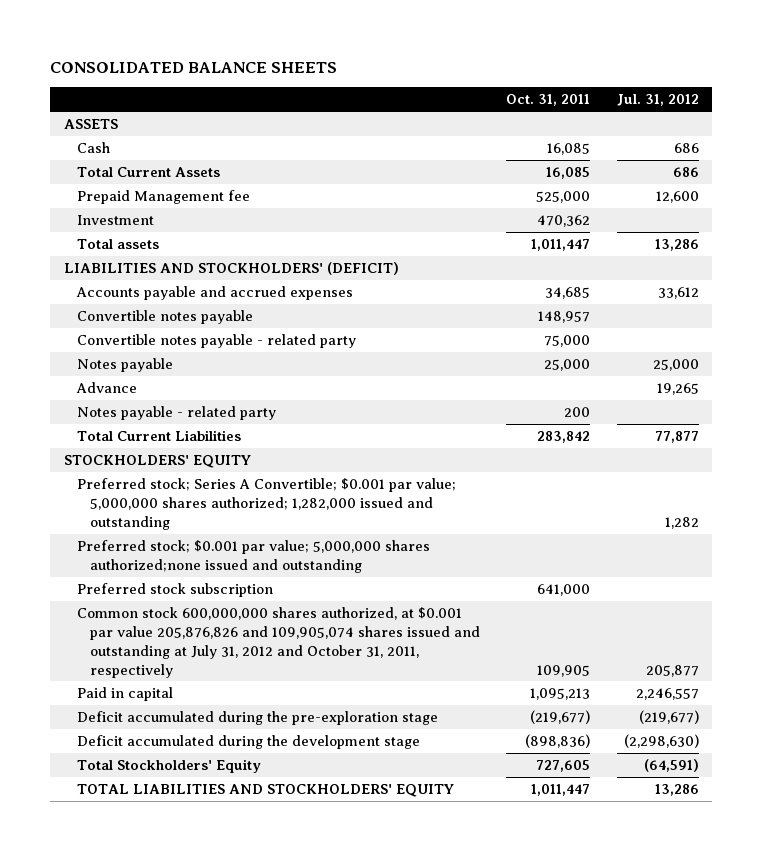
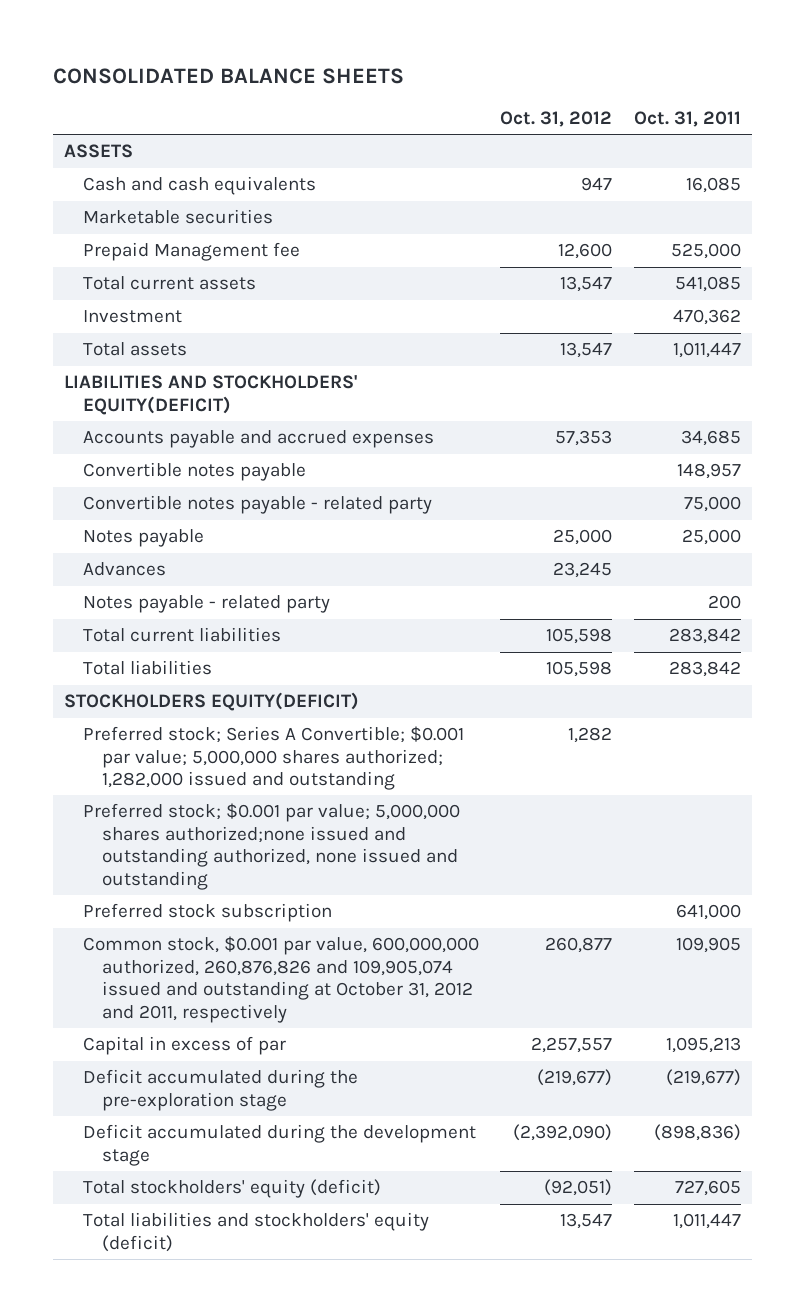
[616,94,699,107] Jul. 31, 2012 -> none
none -> [500,111,613,128] Oct. 31, 2012
[76,166,220,177] Total Current Assets -> none
[76,141,110,153] Cash -> [82,176,316,196] Cash and cash equivalents
none -> [82,209,273,225] Marketable securities
none -> [82,276,256,291] Total current assets
[63,261,399,275] LIABILITIES AND STOCKHOLDERS' (DEFICIT) -> [63,375,357,415] LIABILITIES AND STOCKHOLDERS' EQUITY(DEFICIT)
[75,381,137,393] Advance -> [82,562,166,577] Advances
[76,429,241,441] Total Current Liabilities -> [82,627,281,643] Total current liabilities
none -> [82,660,212,676] Total liabilities
[63,454,251,468] STOCKHOLDERS' EQUITY -> [63,692,359,712] STOCKHOLDERS EQUITY(DEFICIT)
[76,539,430,573] Preferred stock; $0.001 par value; 5,000,000 shares authorized;none issued and outstanding -> [82,803,460,890] Preferred stock; $0.001 par value; 5,000,000 shares authorized;none issued and outstanding authorized, none issued and outstanding
[76,606,480,678] Common stock 600,000,000 shares authorized, at $0.001 par value 205,876,826 and 109,905,074 shares issued and outstanding at July 31, 2012 and October 31, 2011, respectively -> [82,936,479,1023] Common stock, $0.001 par value, 600,000,000 authorized, 260,876,826 and 109,905,074 issued and outstanding at October 31, 2012 and 2011, respectively
[76,686,173,701] Paid in capital -> [82,1036,286,1056] Capital in excess of par
[76,758,261,773] Total Stockholders' Equity -> [82,1179,381,1199] Total stockholders' equity (deficit)
[76,783,454,797] TOTAL LIABILITIES AND STOCKHOLDERS' EQUITY -> [82,1212,429,1252] Total liabilities and stockholders' equity (deficit)

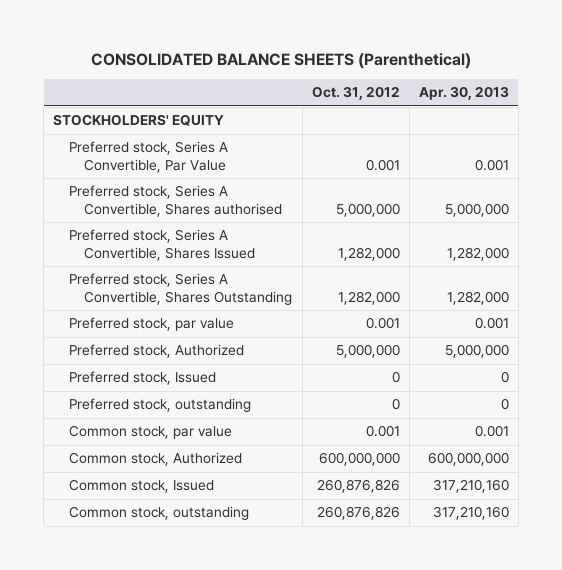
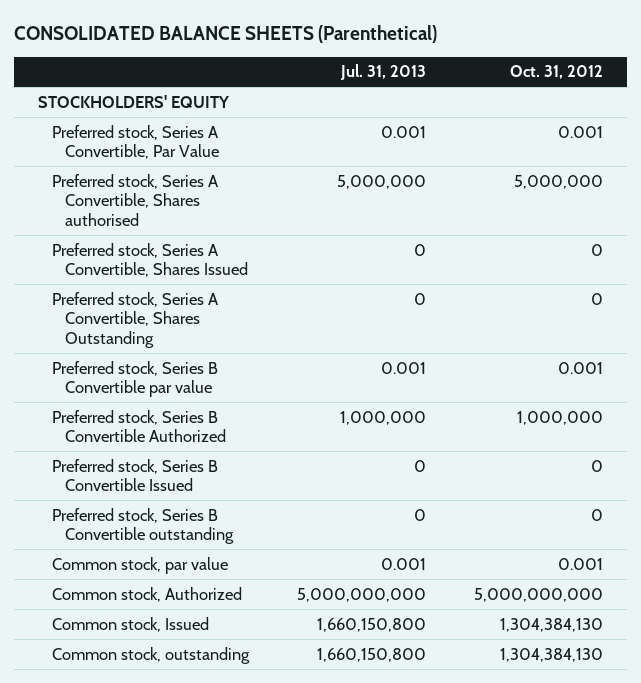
[418,86,509,101] Apr. 30, 2013 -> none
none -> [339,64,426,81] Jul. 31, 2013
[337,246,400,261] 1,282,000 -> [590,243,603,256] 0
[337,290,400,305] 1,282,000 -> [590,292,603,305] 0
[68,317,234,332] Preferred stock, par value -> [51,360,218,398] Preferred stock, Series B Convertible par value
[68,344,244,359] Preferred stock, Authorized -> [51,409,227,443] Preferred stock, Series B Convertible Authorized
[335,344,400,359] 5,000,000 -> [516,410,603,425] 1,000,000
[68,371,216,386] Preferred stock, Issued -> [51,458,218,492] Preferred stock, Series B Convertible Issued
[68,398,251,413] Preferred stock, outstanding -> [51,507,235,545] Preferred stock, Series B Convertible outstanding
[318,452,400,467] 600,000,000 -> [473,587,603,602] 5,000,000,000
[316,479,400,494] 260,876,826 -> [499,617,603,632] 1,304,384,130
[316,506,400,521] 260,876,826 -> [499,647,603,662] 1,304,384,130

